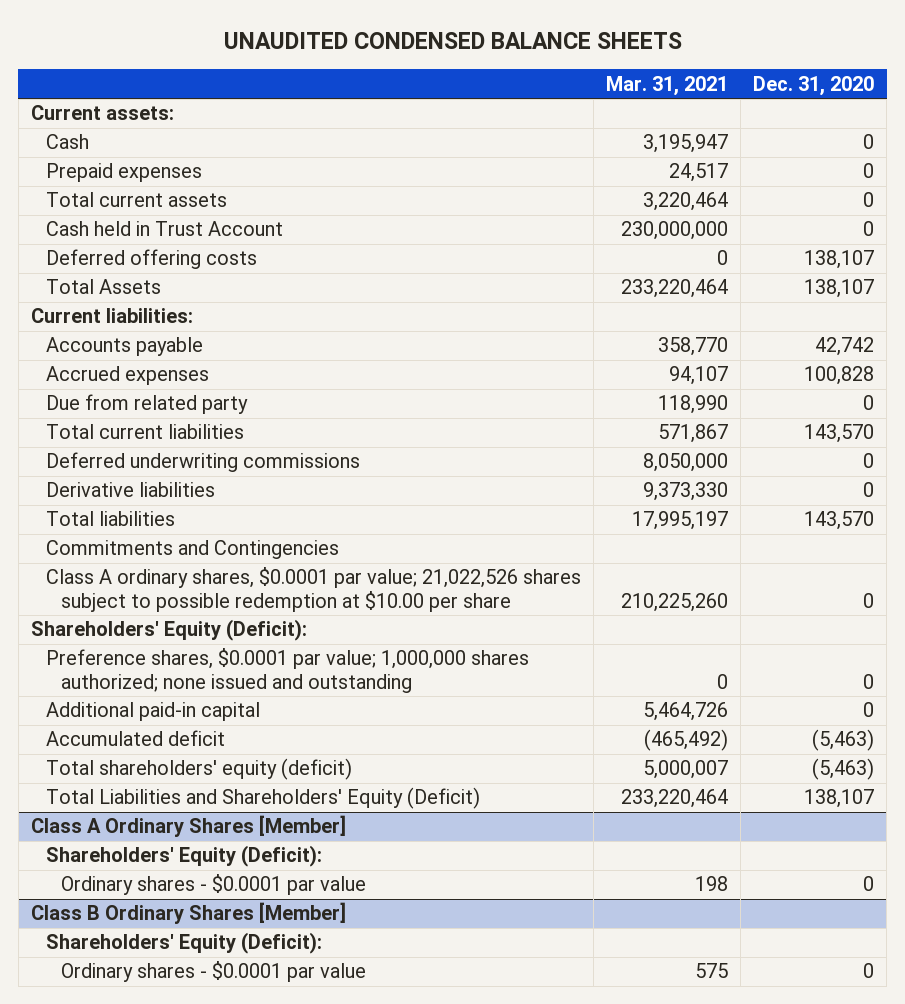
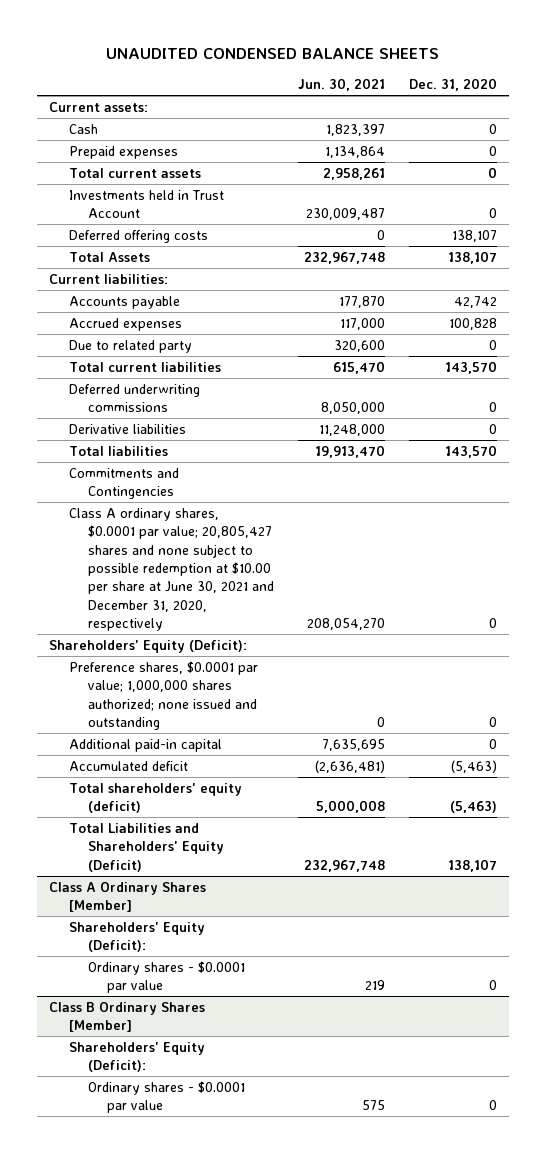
[606,75,729,96] Mar. 31, 2021 -> none
none -> [297,78,385,92] Jun. 30, 2021
[45,221,283,237] Cash held in Trust Account -> [68,189,224,219] Investments held in Trust Account
[45,394,248,415] Due from related party -> [68,339,192,353] Due to related party
[45,567,581,613] Class A ordinary shares, $0.0001 par value; 21,022,526 shares subject to possible redemption at $10.00 per share -> [68,507,274,632] Class A ordinary shares, $0.0001 par value; 20,805,427 shares and none subject to possible redemption at $10.00 per share at June 30, 2021 and December 31, 2020, respectively

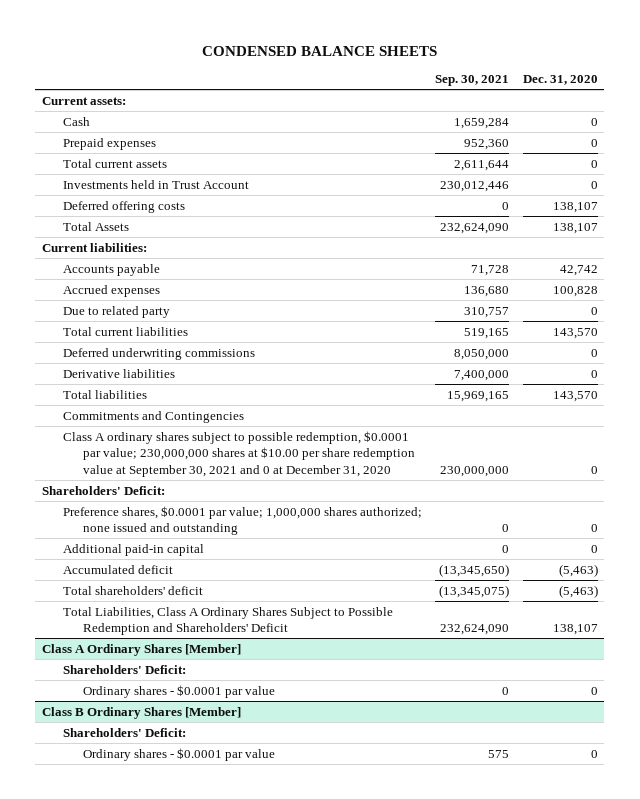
[105,48,439,60] UNAUDITED CONDENSED BALANCE SHEETS -> [201,45,437,56] CONDENSED BALANCE SHEETS
[297,78,385,92] Jun. 30, 2021 -> none
none -> [435,75,510,87] Sep. 30, 2021
[68,507,274,632] Class A ordinary shares, $0.0001 par value; 20,805,427 shares and none subject to possible redemption at $10.00 per share at June 30, 2021 and December 31, 2020, respectively -> [62,430,416,477] Class A ordinary shares subject to possible redemption, $0.0001 par value; 230,000,000 shares at $10.00 per share redemption value at September 30, 2021 and 0 at December 31, 2020
[49,639,248,653] Shareholders' Equity (Deficit): -> [42,485,166,495] Shareholders' Deficit:
[68,782,242,814] Total shareholders' equity (deficit) -> [62,585,203,595] Total shareholders' deficit
[68,822,224,872] Total Liabilities and Shareholders' Equity (Deficit) -> [62,606,393,636] Total Liabilities, Class A Ordinary Shares Subject to Possible Redemption and Shareholders' Deficit
[68,921,205,953] Shareholders' Equity (Deficit): -> [62,664,186,674] Shareholders' Deficit:
[68,1041,205,1073] Shareholders' Equity (Deficit): -> [62,727,186,737] Shareholders' Deficit:

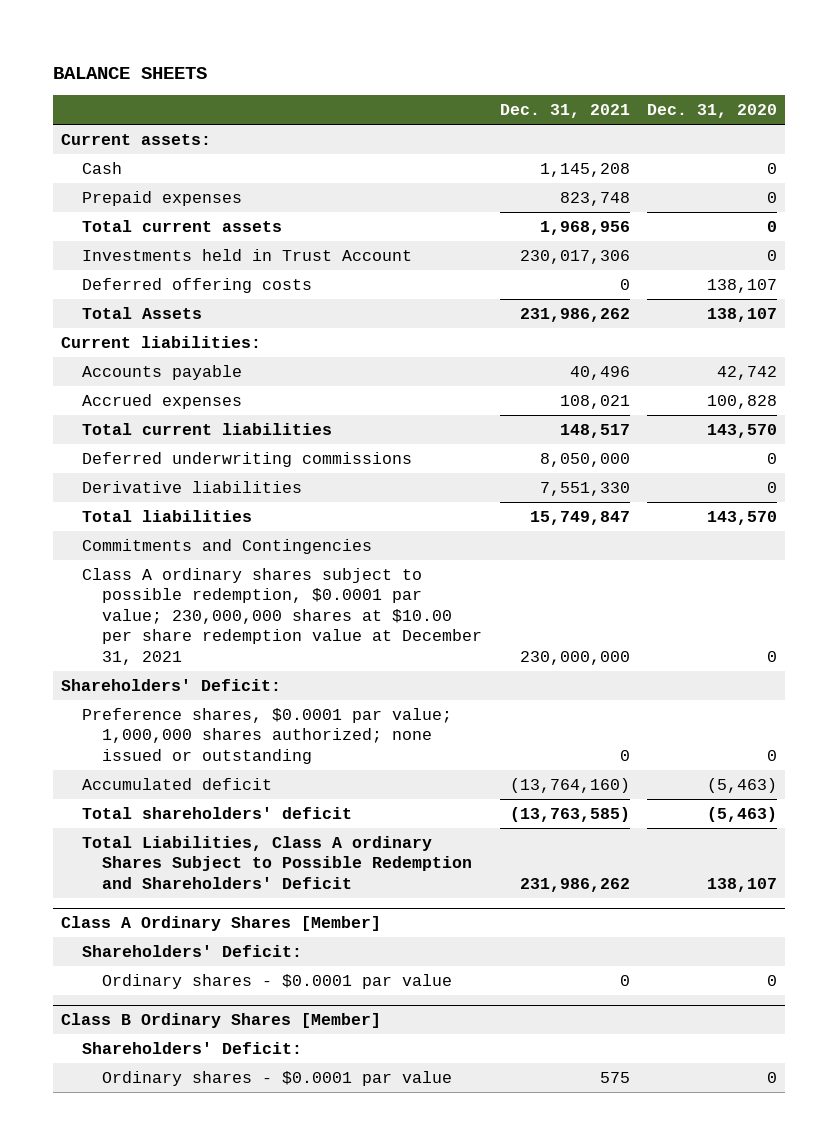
[201,45,437,56] CONDENSED BALANCE SHEETS -> [52,66,207,79] BALANCE SHEETS
[435,75,510,87] Sep. 30, 2021 -> none
none -> [499,104,630,119] Dec. 31, 2021
[62,305,170,318] Due to related party -> none
[62,430,416,477] Class A ordinary shares subject to possible redemption, $0.0001 par value; 230,000,000 shares at $10.00 per share redemption value at September 30, 2021 and 0 at December 31, 2020 -> [81,567,483,665] Class A ordinary shares subject to possible redemption, $0.0001 par value; 230,000,000 shares at $10.00 per share redemption value at December 31, 2021
[62,543,204,556] Additional paid-in capital -> none
[62,505,422,536] Preference shares, $0.0001 par value; 1,000,000 shares authorized; none issued and outstanding -> [81,707,452,764] Preference shares, $0.0001 par value; 1,000,000 shares authorized; none issued or outstanding
[62,606,393,636] Total Liabilities, Class A Ordinary Shares Subject to Possible Redemption and Shareholders' Deficit -> [81,835,473,889] Total Liabilities, Class A ordinary Shares Subject to Possible Redemption and Shareholders' Deficit

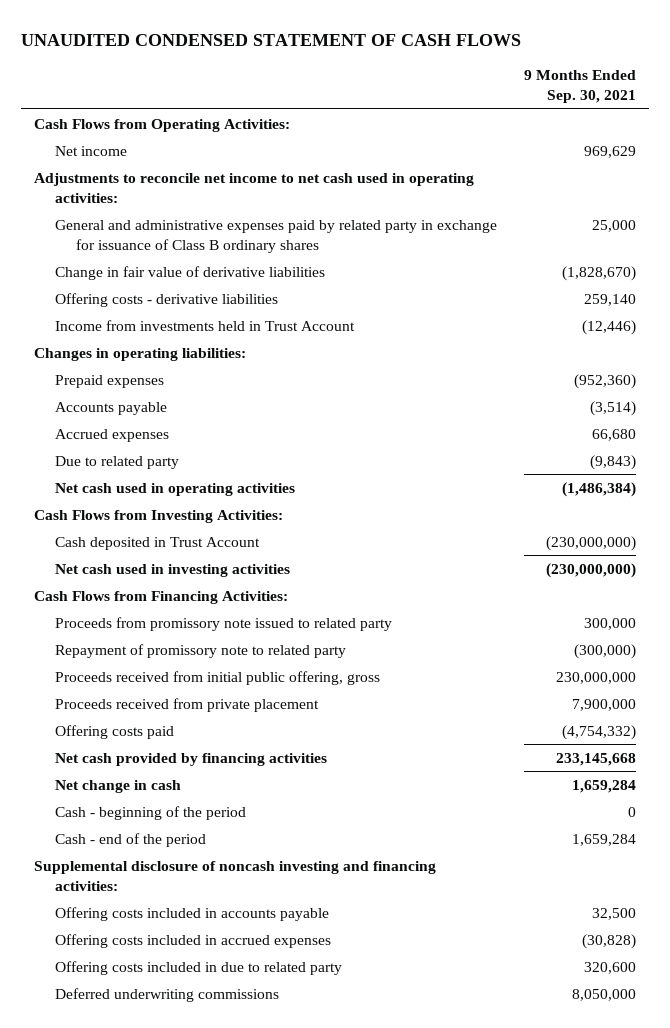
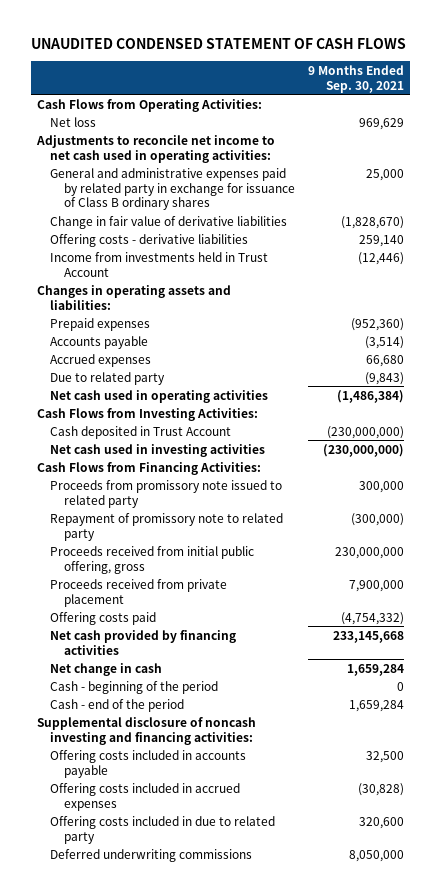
[55,145,128,156] Net income -> [50,116,97,127] Net loss
[34,347,247,361] Changes in operating liabilities: -> [37,284,232,310] Changes in operating assets and liabilities:

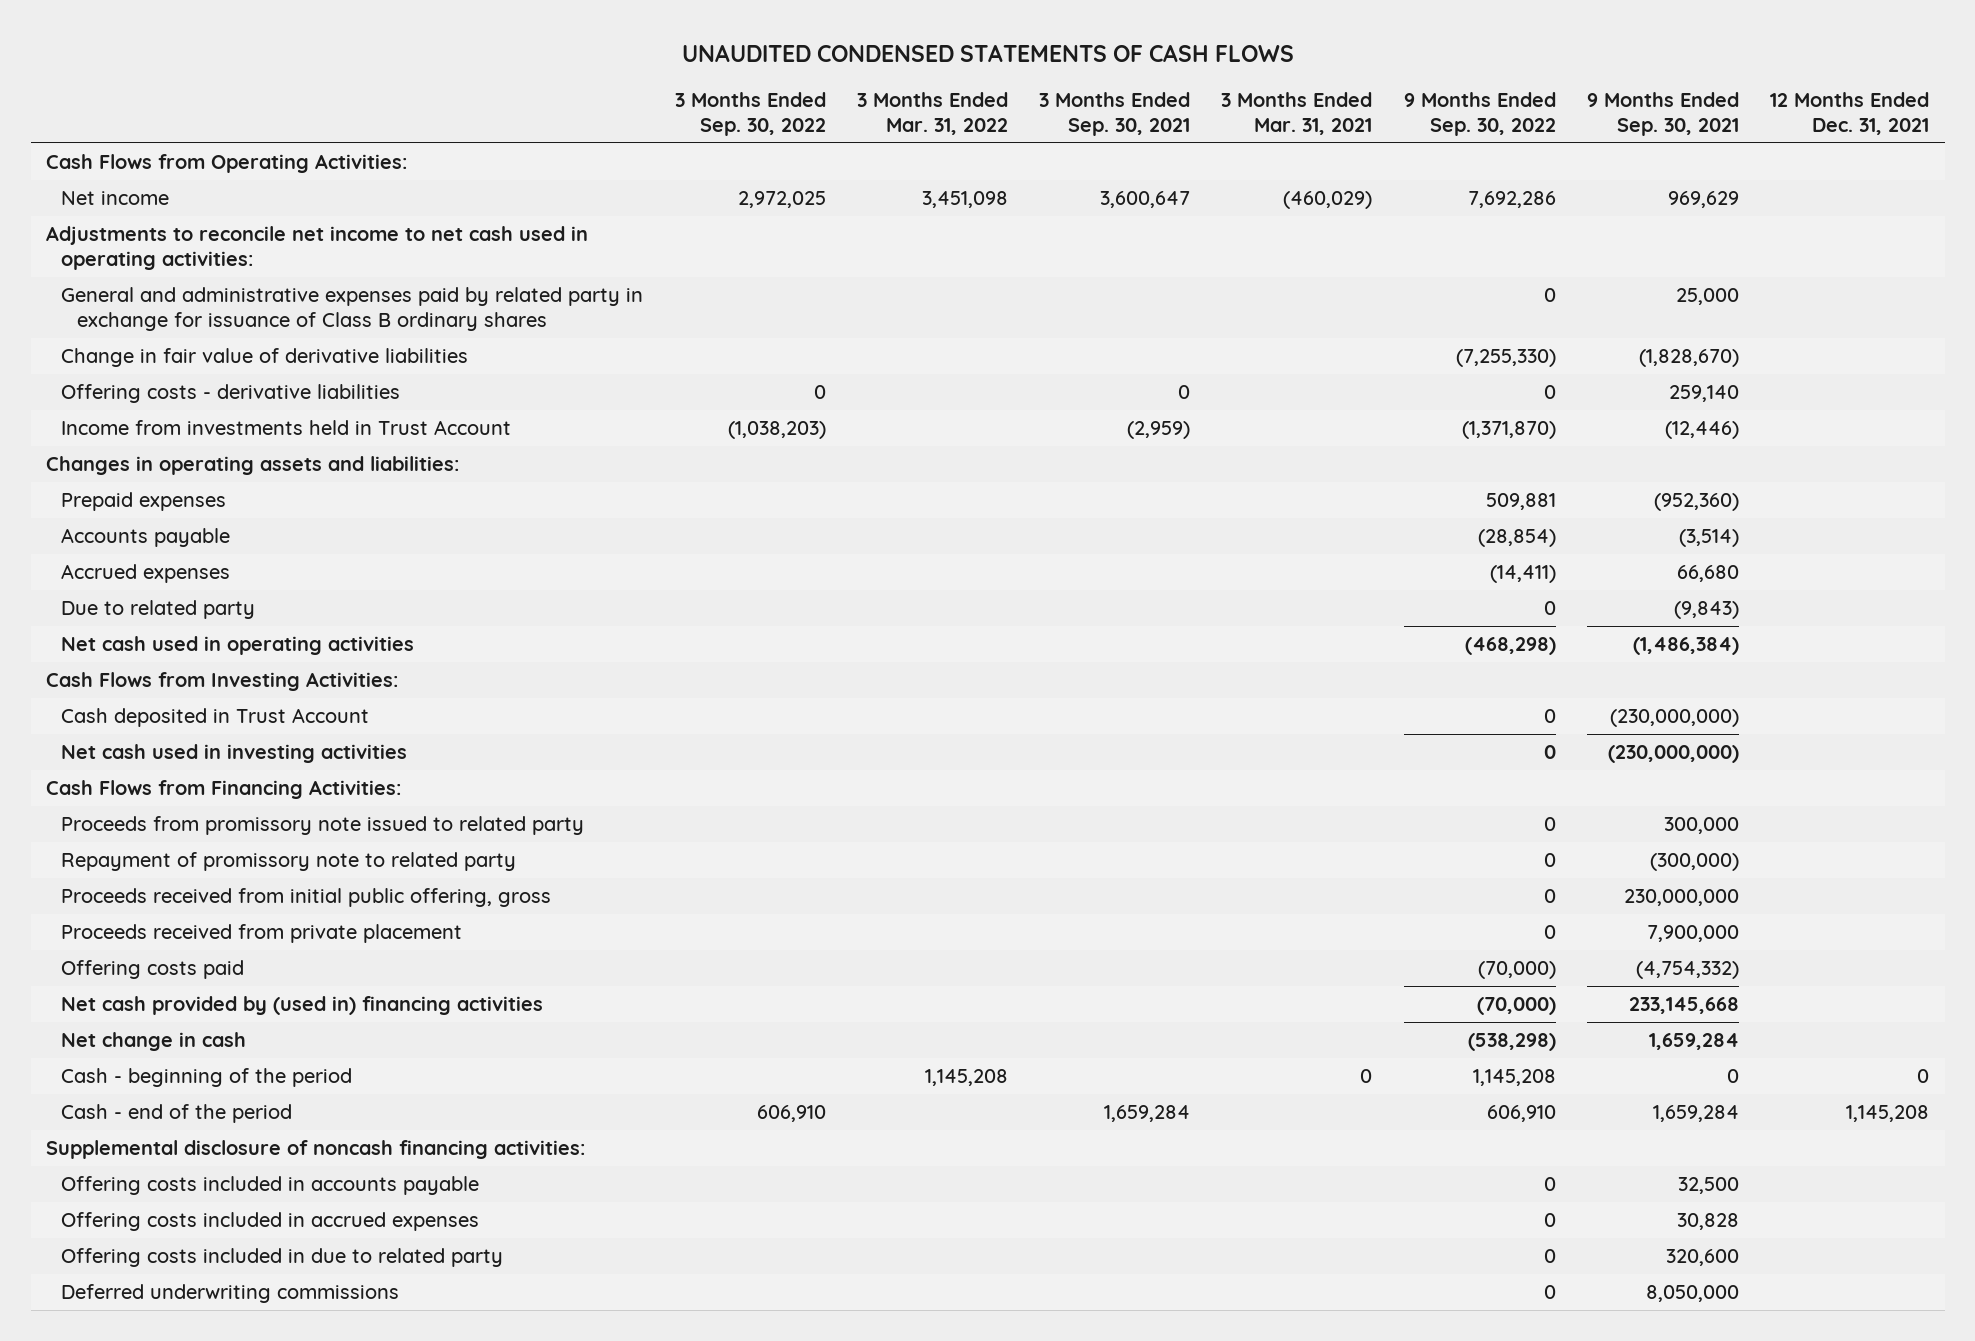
[30,38,406,50] UNAUDITED CONDENSED STATEMENT OF CASH FLOWS -> [681,43,1294,62] UNAUDITED CONDENSED STATEMENTS OF CASH FLOWS
none -> [674,91,826,136] 3 Months Ended Sep. 30, 2022
none -> [856,91,1008,135] 3 Months Ended Mar. 31, 2022
none -> [1039,91,1191,136] 3 Months Ended Sep. 30, 2021
none -> [1221,91,1373,135] 3 Months Ended Mar. 31, 2021
none -> [1403,91,1556,136] 9 Months Ended Sep. 30, 2022
none -> [1770,91,1930,135] 12 Months Ended Dec. 31, 2021
[50,116,97,127] Net loss -> [61,190,170,205] Net income
[50,629,237,655] Net cash provided by financing activities -> [61,995,544,1015] Net cash provided by (used in) financing activities
[37,716,257,745] Supplemental disclosure of noncash investing and financing activities: -> [46,1139,586,1159] Supplemental disclosure of noncash financing activities:
[357,782,404,796] (30,828) -> [1676,1212,1739,1230] 30,828

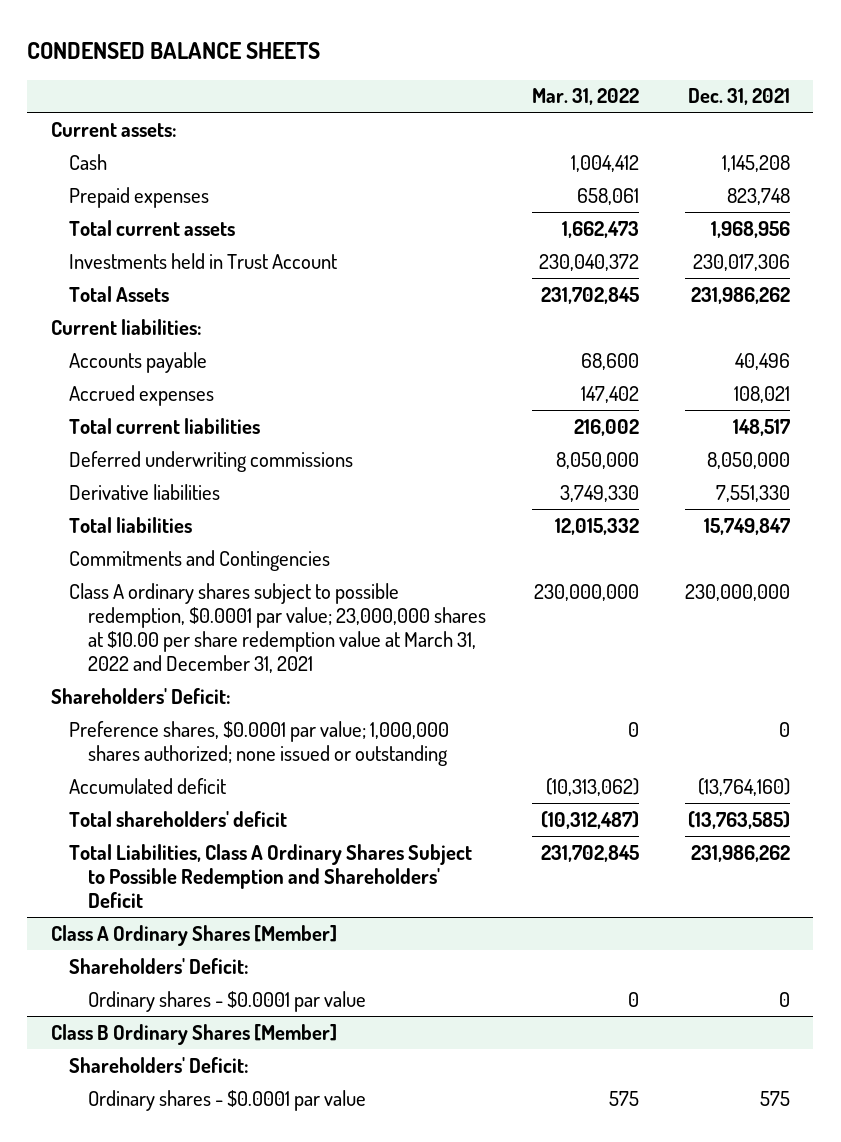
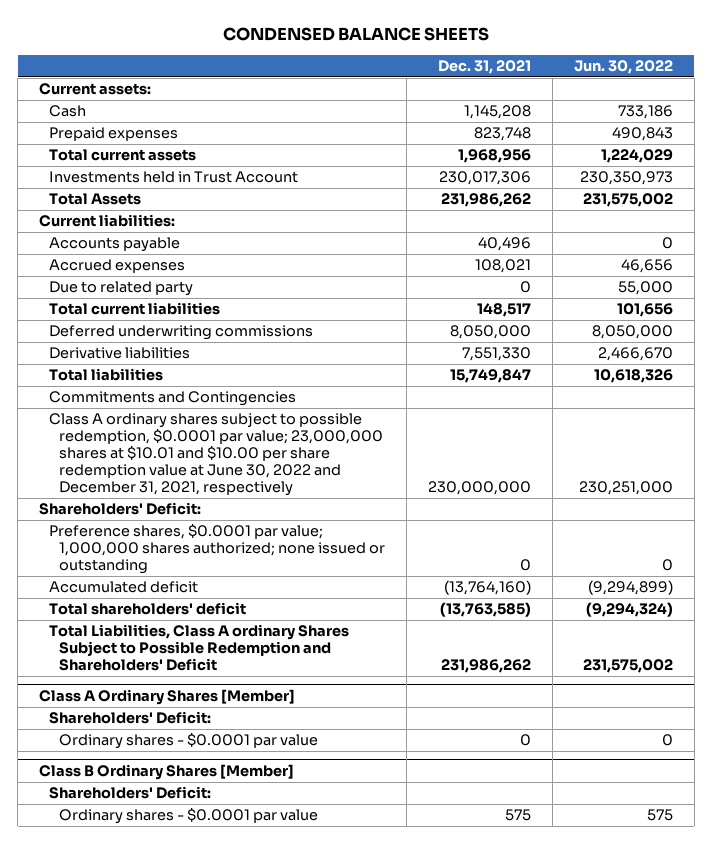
[531,88,639,106] Mar. 31, 2022 -> none
none -> [573,60,673,75] Jun. 30, 2022
none -> [49,281,194,297] Due to related party
[69,582,486,674] Class A ordinary shares subject to possible redemption, $0.0001 par value; 23,000,000 shares at $10.00 per share redemption value at March 31, 2022 and December 31, 2021 -> [49,413,384,497] Class A ordinary shares subject to possible redemption, $0.0001 par value; 23,000,000 shares at $10.01 and $10.00 per share redemption value at June 30, 2022 and December 31, 2021, respectively
[69,843,473,909] Total Liabilities, Class A Ordinary Shares Subject to Possible Redemption and Shareholders' Deficit -> [49,624,350,672] Total Liabilities, Class A ordinary Shares Subject to Possible Redemption and Shareholders' Deficit

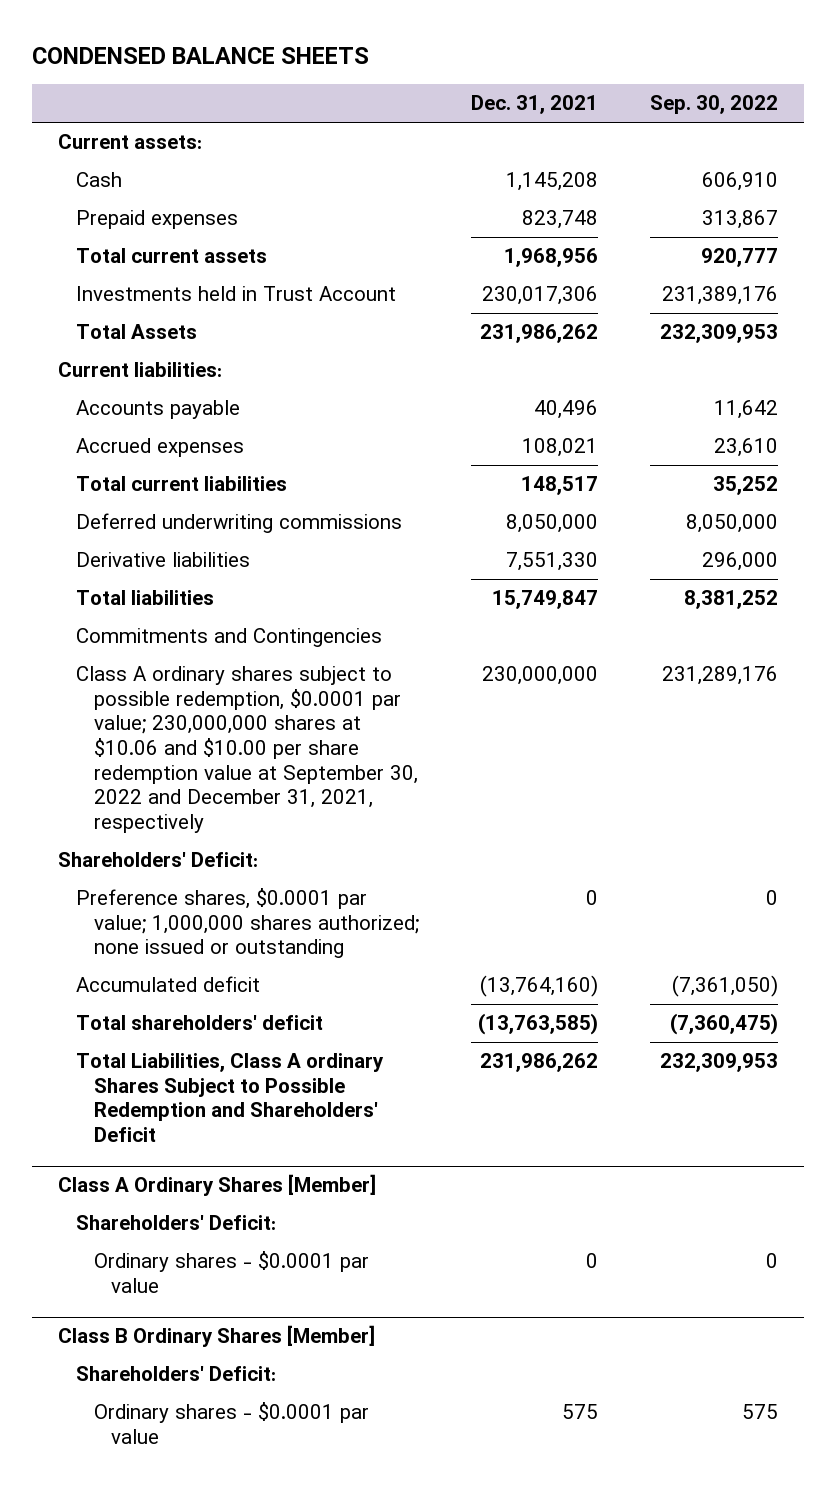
[573,60,673,75] Jun. 30, 2022 -> none
none -> [649,95,778,115] Sep. 30, 2022
[49,281,194,297] Due to related party -> none
[49,413,384,497] Class A ordinary shares subject to possible redemption, $0.0001 par value; 23,000,000 shares at $10.01 and $10.00 per share redemption value at June 30, 2022 and December 31, 2021, respectively -> [76,666,418,834] Class A ordinary shares subject to possible redemption, $0.0001 par value; 230,000,000 shares at $10.06 and $10.00 per share redemption value at September 30, 2022 and December 31, 2021, respectively

